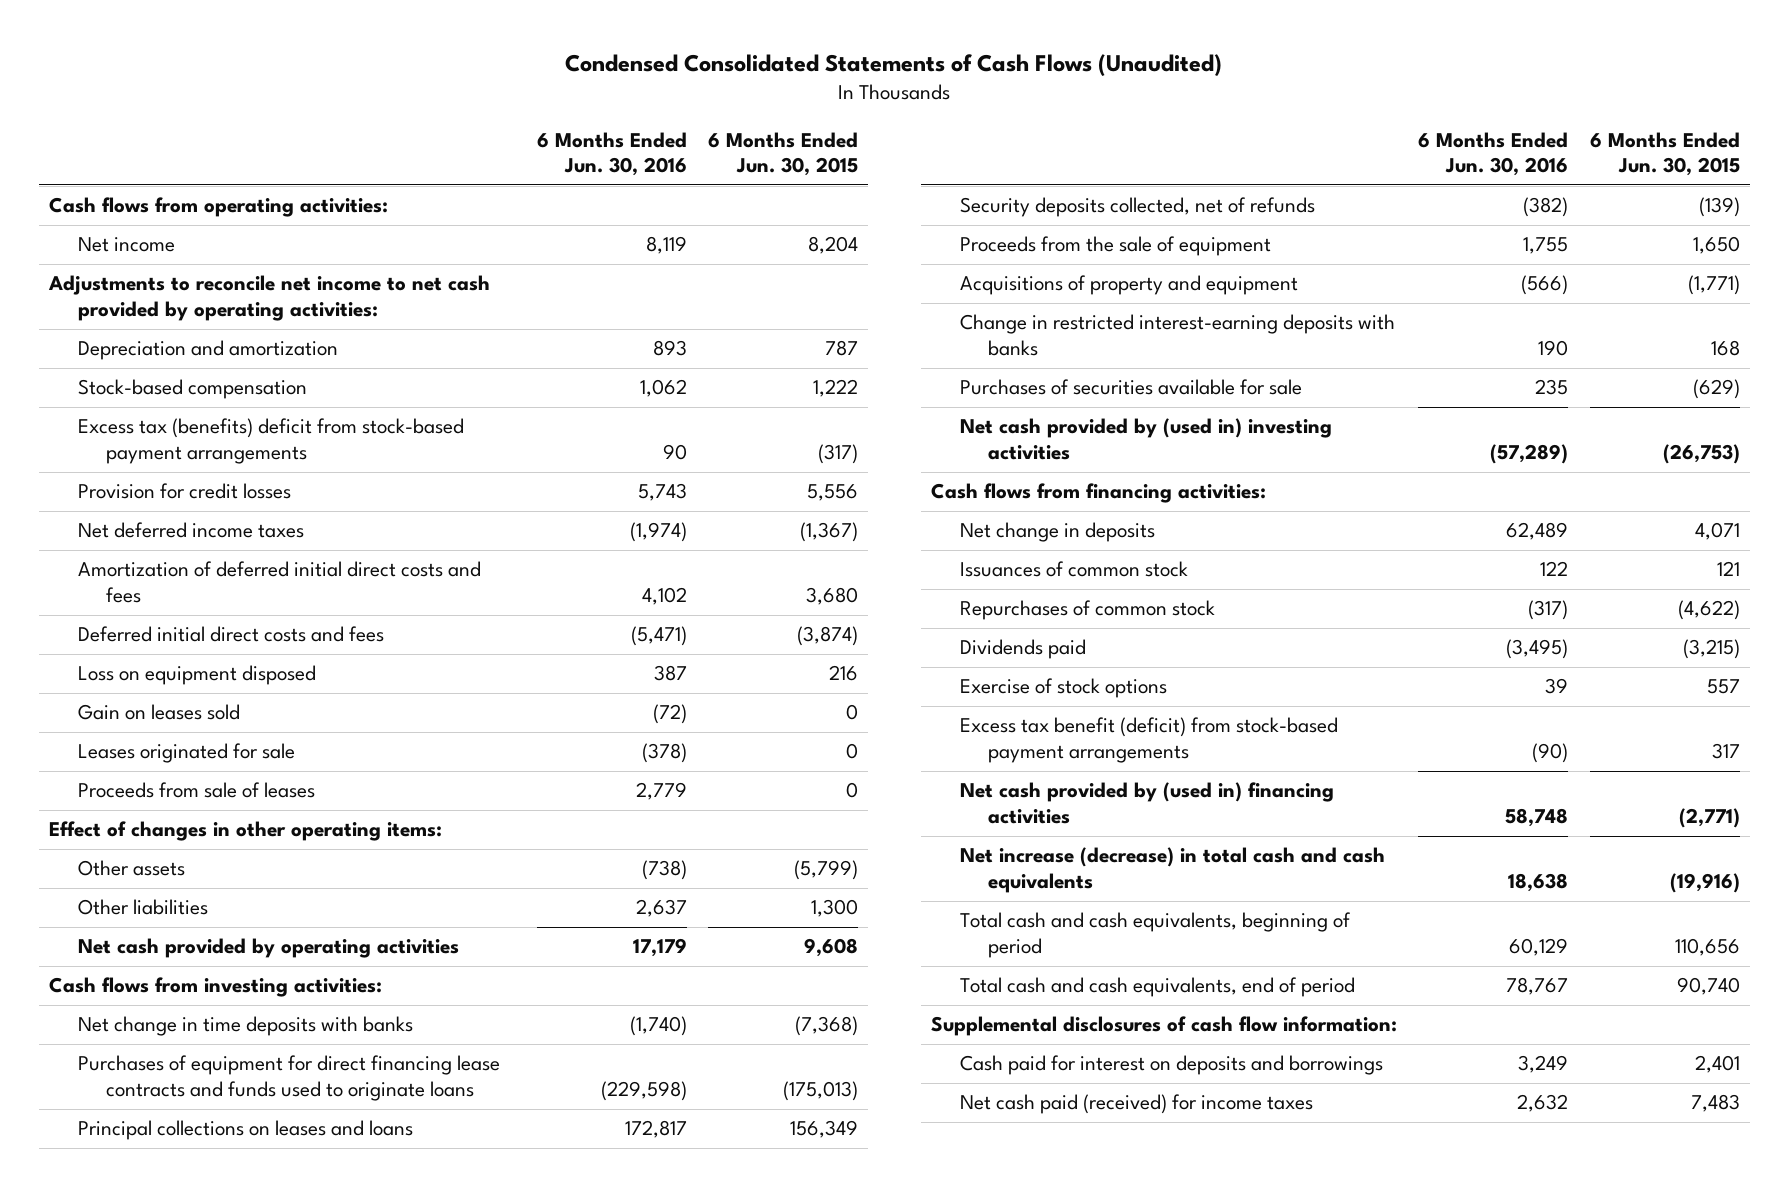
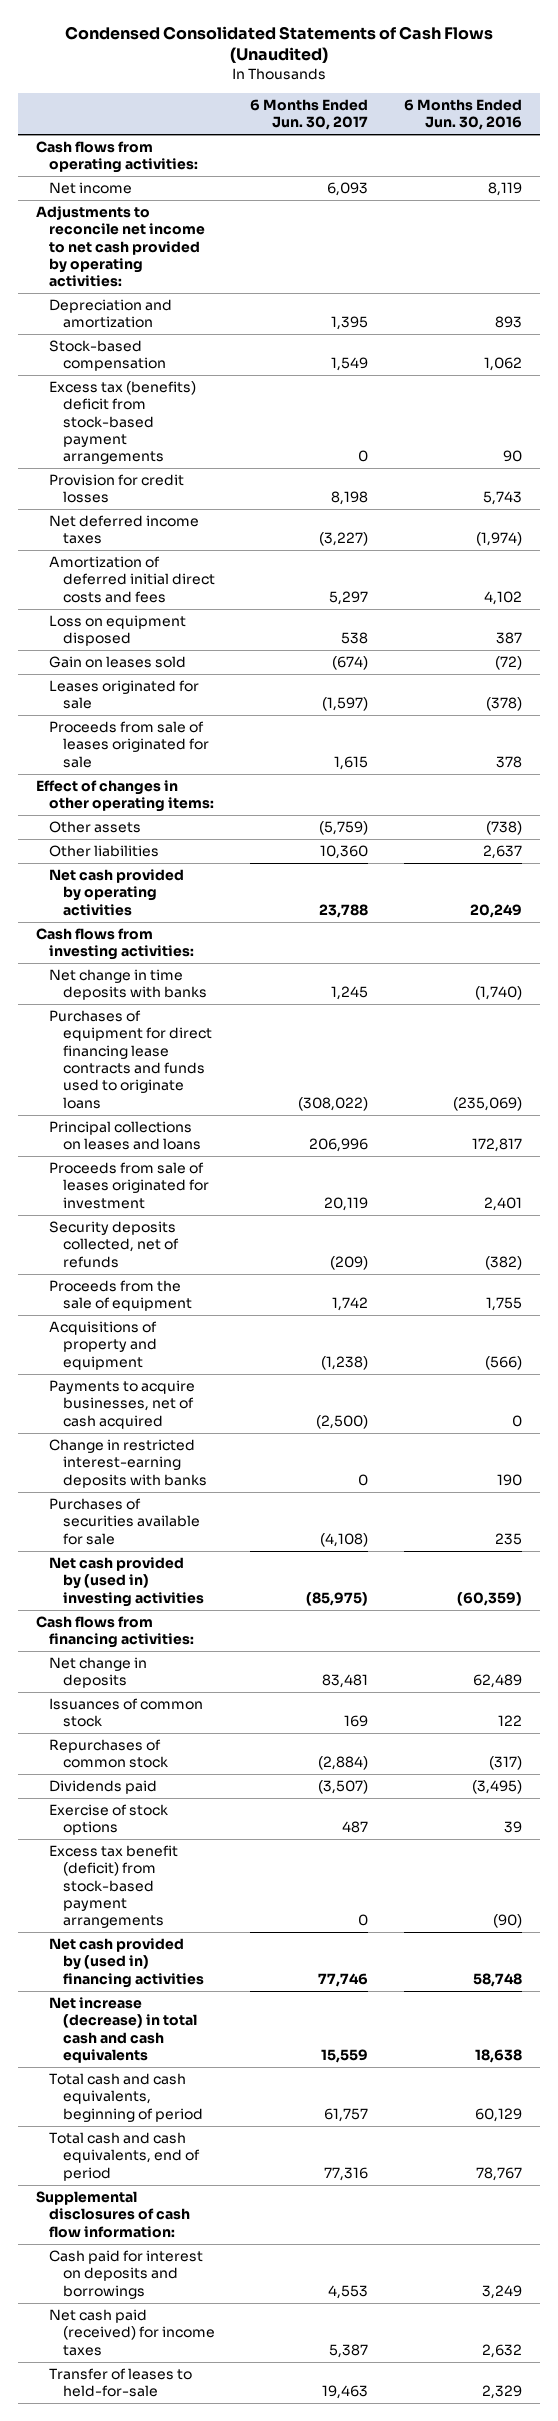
[707,131,858,177] 6 Months Ended Jun. 30, 2015 -> none
none -> [250,98,369,131] 6 Months Ended Jun. 30, 2017
[77,626,384,643] Deferred initial direct costs and fees -> none
[77,782,315,799] Proceeds from sale of leases -> [49,720,209,768] Proceeds from sale of leases originated for sale
[635,782,687,801] 2,779 -> [496,755,523,768] 378
[632,938,687,958] 17,179 -> [470,903,523,918] 20,249
[600,1081,687,1102] (229,598) -> [453,1096,523,1111] (235,069)
none -> [49,1161,209,1209] Proceeds from sale of leases originated for investment
none -> [49,1379,196,1429] Payments to acquire businesses, net of cash acquired
[1490,444,1569,465] (57,289) -> [457,1591,523,1606] (60,359)
none -> [49,2367,193,2398] Transfer of leases to held-for-sale

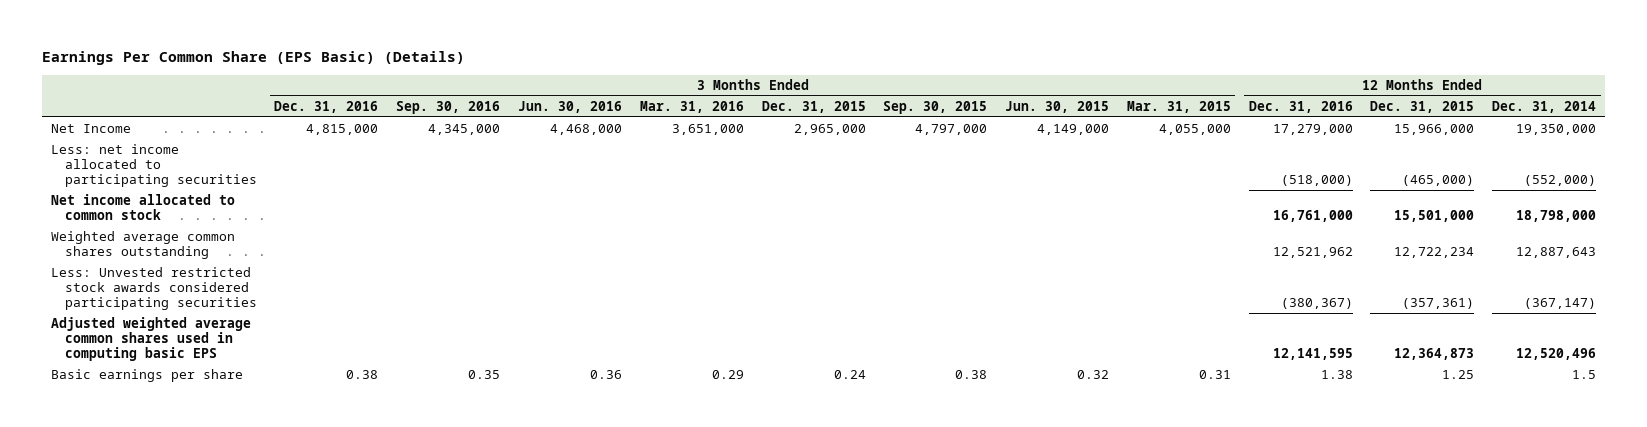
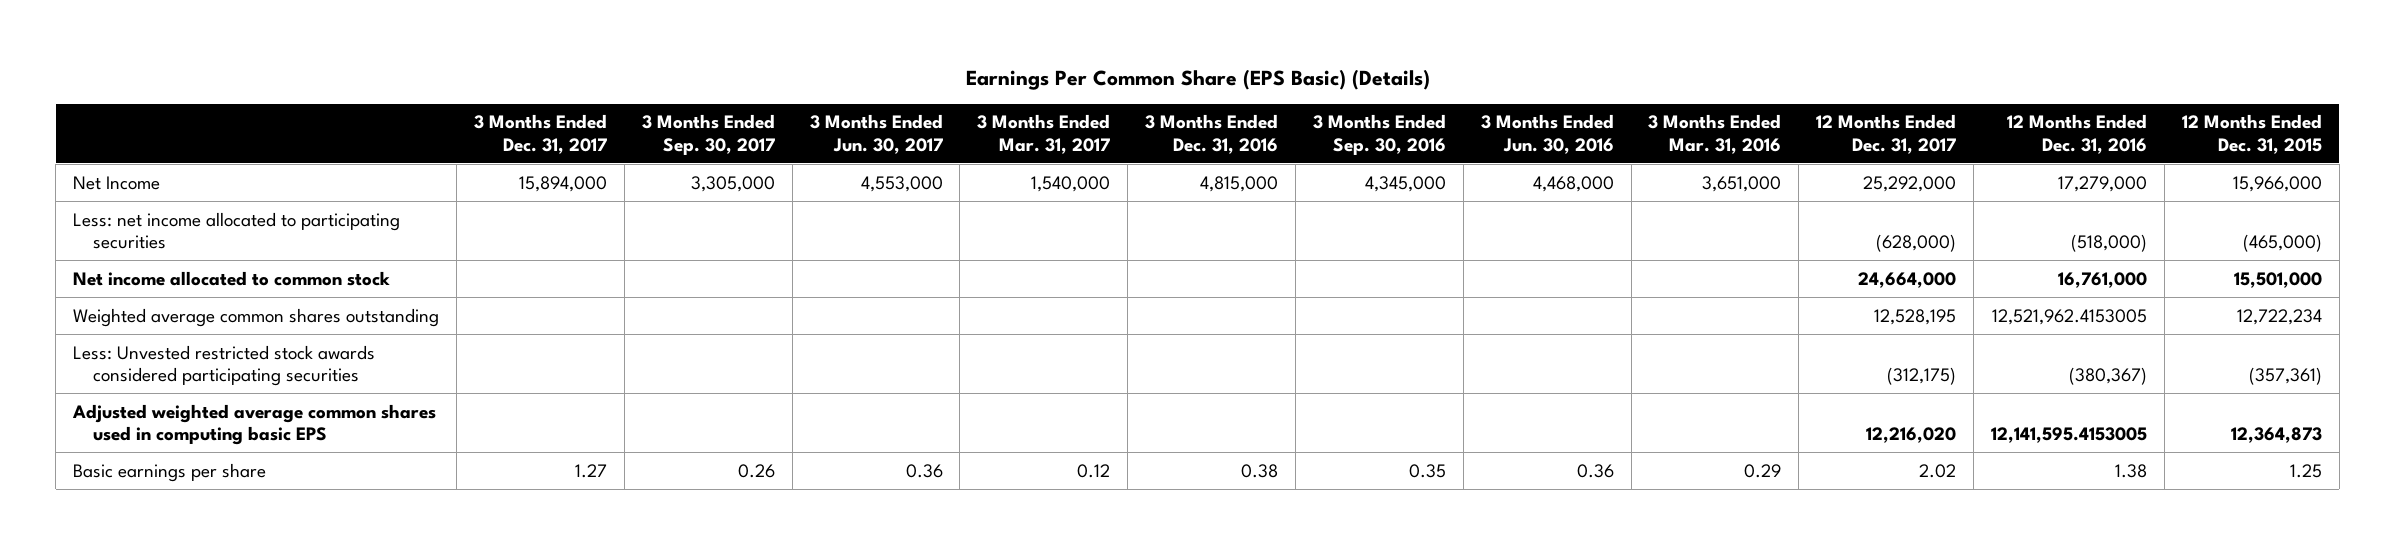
[761,100,866,113] Dec. 31, 2015 -> none
[883,100,988,114] Sep. 30, 2015 -> none
[1005,100,1110,113] Jun. 30, 2015 -> none
[1126,100,1231,113] Mar. 31, 2015 -> none
[1492,100,1597,113] Dec. 31, 2014 -> none
none -> [474,114,608,154] 3 Months Ended Dec. 31, 2017
none -> [641,114,775,155] 3 Months Ended Sep. 30, 2017
none -> [809,114,943,154] 3 Months Ended Jun. 30, 2017
none -> [977,114,1111,154] 3 Months Ended Mar. 31, 2017
none -> [1816,114,1957,154] 12 Months Ended Dec. 31, 2017
[1272,247,1353,259] 12,521,962 -> [1991,308,2147,325] 12,521,962.4153005
[1272,348,1353,361] 12,141,595 -> [1990,426,2147,443] 12,141,595.4153005

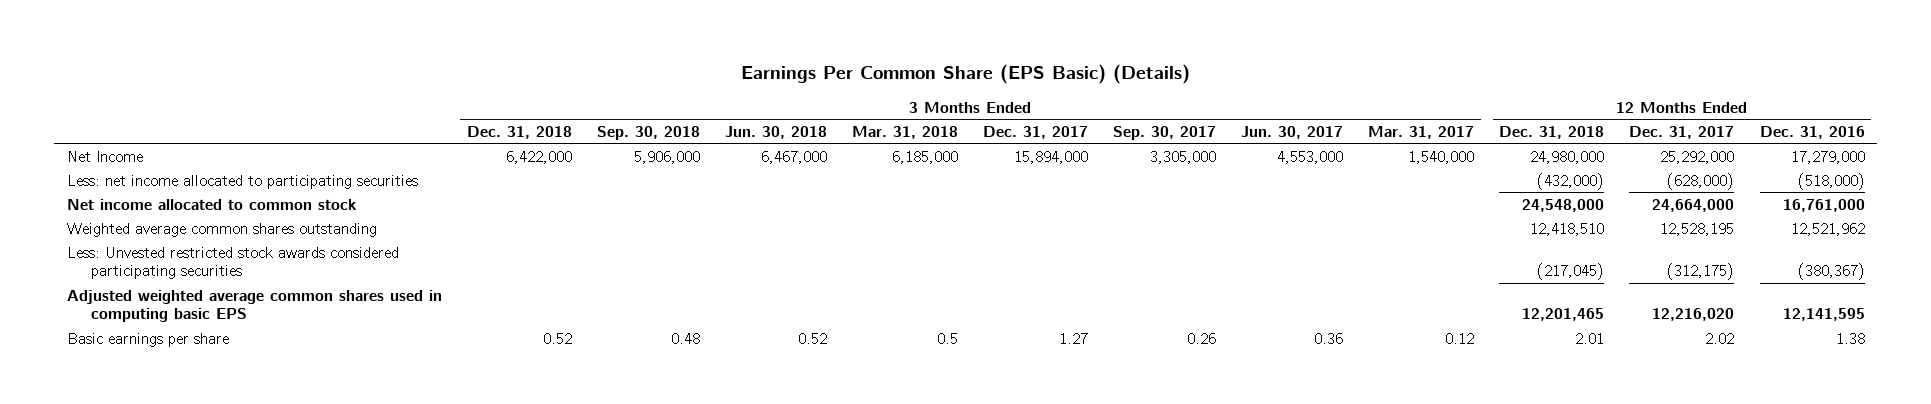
[1145,114,1279,154] 3 Months Ended Dec. 31, 2016 -> none
[1312,114,1446,155] 3 Months Ended Sep. 30, 2016 -> none
[1480,114,1614,154] 3 Months Ended Jun. 30, 2016 -> none
[1648,114,1782,154] 3 Months Ended Mar. 31, 2016 -> none
[2181,114,2322,154] 12 Months Ended Dec. 31, 2015 -> none
none -> [466,125,572,139] Dec. 31, 2018
none -> [596,125,700,140] Sep. 30, 2018
none -> [724,125,827,139] Jun. 30, 2018
none -> [851,125,958,139] Mar. 31, 2018
none -> [1499,125,1605,139] Dec. 31, 2018
[1991,308,2147,325] 12,521,962.4153005 -> [1790,222,1865,236] 12,521,962
[1990,426,2147,443] 12,141,595.4153005 -> [1782,308,1865,322] 12,141,595

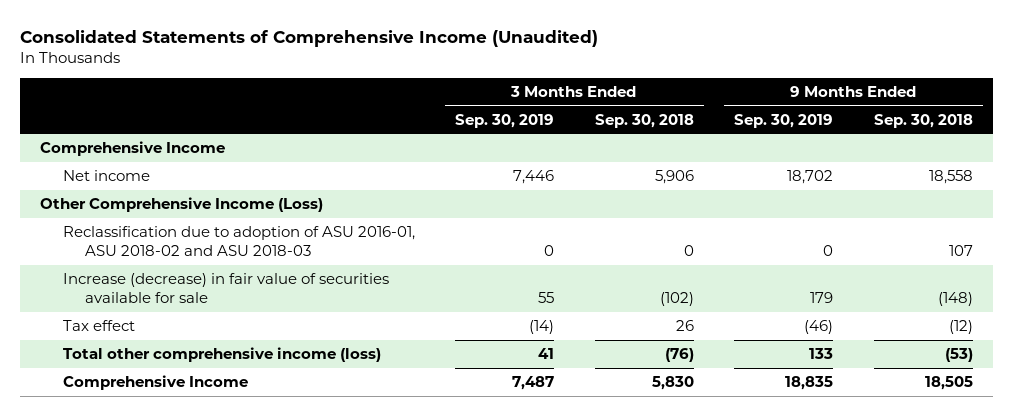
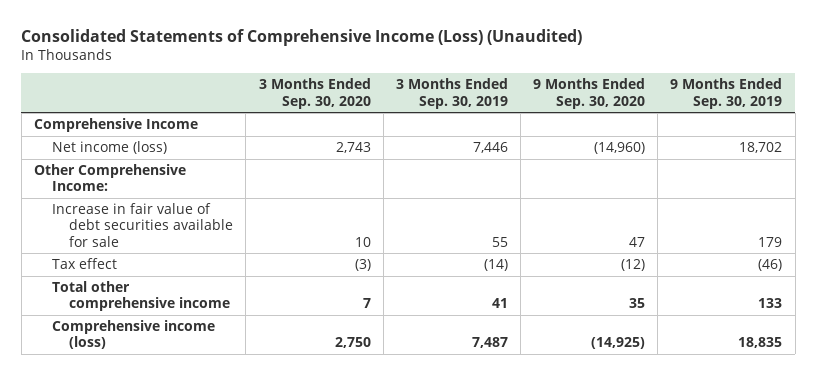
[19,29,598,47] Consolidated Statements of Comprehensive Income (Unaudited) -> [21,29,583,47] Consolidated Statements of Comprehensive Income (Loss) (Unaudited)
[594,113,694,128] Sep. 30, 2018 -> none
[873,113,973,128] Sep. 30, 2018 -> none
none -> [258,78,371,109] 3 Months Ended Sep. 30, 2020
none -> [533,78,646,109] 9 Months Ended Sep. 30, 2020
[62,226,415,257] Reclassification due to adoption of ASU 2016-01, ASU 2018-02 and ASU 2018-03 -> none
[62,170,150,182] Net income -> [51,141,167,155] Net income (loss)
[39,197,323,213] Other Comprehensive Income (Loss) -> [34,164,187,192] Other Comprehensive Income:
[62,273,389,304] Increase (decrease) in fair value of securities available for sale -> [51,203,234,247] Increase in fair value of debt securities available for sale
[62,347,381,363] Total other comprehensive income (loss) -> [51,281,231,312] Total other comprehensive income
[62,375,248,391] Comprehensive Income -> [51,320,215,350] Comprehensive income (loss)

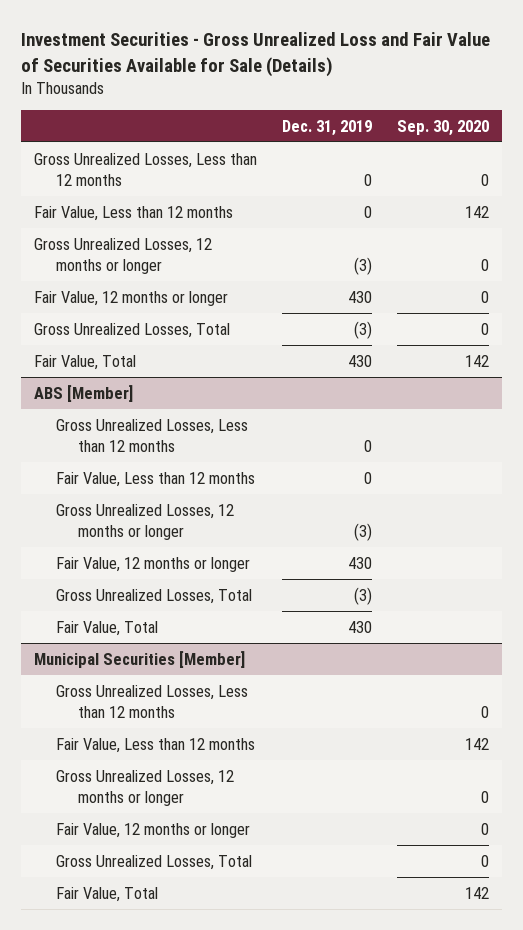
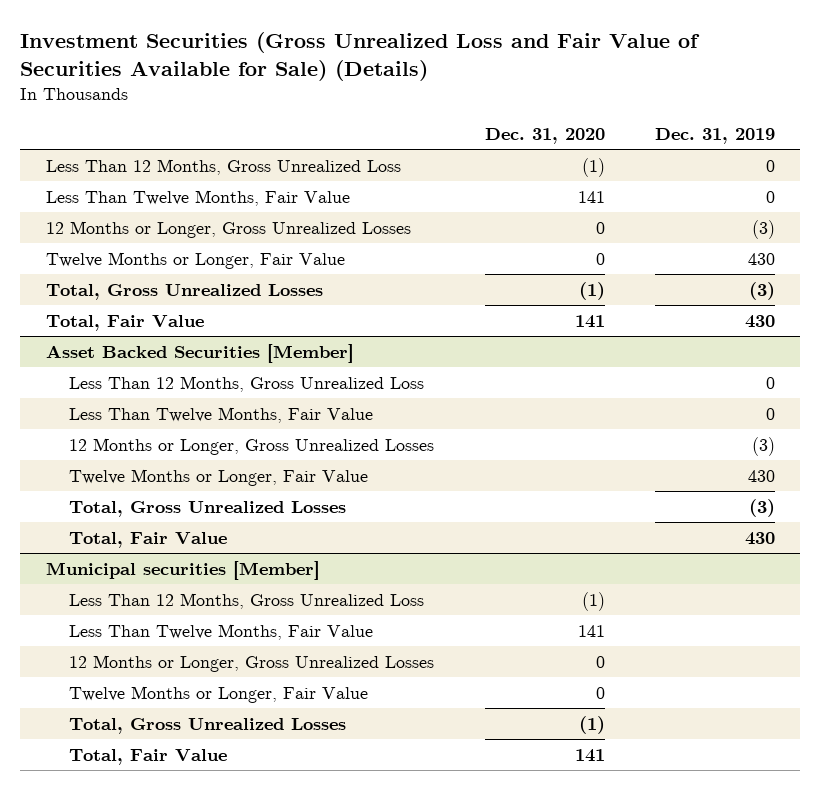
[20,32,490,77] Investment Securities - Gross Unrealized Loss and Fair Value of Securities Available for Sale (Details) -> [20,32,701,82] Investment Securities (Gross Unrealized Loss and Fair Value of Securities Available for Sale) (Details)
[396,119,489,136] Sep. 30, 2020 -> none
none -> [484,128,605,145] Dec. 31, 2020
[33,152,257,186] Gross Unrealized Losses, Less than 12 months -> [45,158,401,175] Less Than 12 Months, Gross Unrealized Loss
[33,205,233,221] Fair Value, Less than 12 months -> [45,189,350,206] Less Than Twelve Months, Fair Value
[33,237,212,274] Gross Unrealized Losses, 12 months or longer -> [45,220,411,238] 12 Months or Longer, Gross Unrealized Losses
[33,290,228,306] Fair Value, 12 months or longer -> [45,251,345,269] Twelve Months or Longer, Fair Value
[33,322,230,338] Gross Unrealized Losses, Total -> [45,283,323,300] Total, Gross Unrealized Losses
[33,354,136,370] Fair Value, Total -> [45,314,204,331] Total, Fair Value
[33,384,133,402] ABS [Member] -> [45,343,354,363] Asset Backed Securities [Member]
[55,418,248,452] Gross Unrealized Losses, Less than 12 months -> [69,375,425,392] Less Than 12 Months, Gross Unrealized Loss
[55,471,255,487] Fair Value, Less than 12 months -> [69,406,374,423] Less Than Twelve Months, Fair Value
[55,503,234,540] Gross Unrealized Losses, 12 months or longer -> [69,437,435,455] 12 Months or Longer, Gross Unrealized Losses
[55,556,250,572] Fair Value, 12 months or longer -> [69,468,369,486] Twelve Months or Longer, Fair Value
[55,588,252,604] Gross Unrealized Losses, Total -> [69,500,347,517] Total, Gross Unrealized Losses
[55,620,158,636] Fair Value, Total -> [69,531,228,548] Total, Fair Value
[33,650,245,668] Municipal Securities [Member] -> [45,560,320,580] Municipal securities [Member]
[55,684,248,718] Gross Unrealized Losses, Less than 12 months -> [69,592,425,609] Less Than 12 Months, Gross Unrealized Loss
[55,737,255,753] Fair Value, Less than 12 months -> [69,623,374,640] Less Than Twelve Months, Fair Value
[55,769,234,806] Gross Unrealized Losses, 12 months or longer -> [69,654,435,672] 12 Months or Longer, Gross Unrealized Losses
[55,822,250,838] Fair Value, 12 months or longer -> [69,685,369,703] Twelve Months or Longer, Fair Value
[55,854,252,870] Gross Unrealized Losses, Total -> [69,717,347,734] Total, Gross Unrealized Losses
[55,886,158,902] Fair Value, Total -> [69,748,228,765] Total, Fair Value

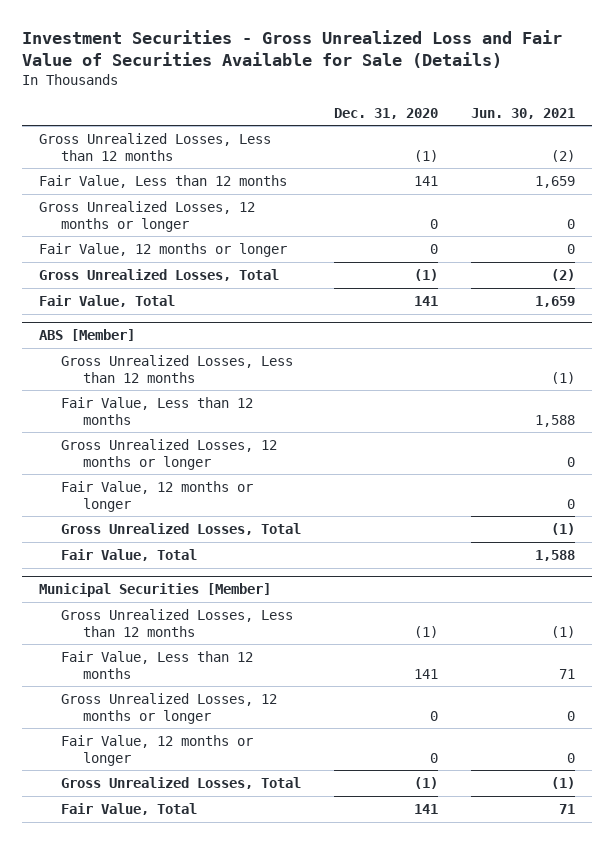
[20,32,701,82] Investment Securities (Gross Unrealized Loss and Fair Value of Securities Available for Sale) (Details) -> [22,30,563,69] Investment Securities - Gross Unrealized Loss and Fair Value of Securities Available for Sale (Details)
[655,128,776,145] Dec. 31, 2019 -> none
none -> [471,107,576,119] Jun. 30, 2021
[45,158,401,175] Less Than 12 Months, Gross Unrealized Loss -> [38,132,271,161] Gross Unrealized Losses, Less than 12 months
[45,189,350,206] Less Than Twelve Months, Fair Value -> [38,174,287,188] Fair Value, Less than 12 months
[45,220,411,238] 12 Months or Longer, Gross Unrealized Losses -> [38,200,255,232] Gross Unrealized Losses, 12 months or longer
[45,251,345,269] Twelve Months or Longer, Fair Value -> [38,242,287,257] Fair Value, 12 months or longer
[45,283,323,300] Total, Gross Unrealized Losses -> [38,268,279,281] Gross Unrealized Losses, Total
[45,314,204,331] Total, Fair Value -> [38,294,175,307] Fair Value, Total
[45,343,354,363] Asset Backed Securities [Member] -> [38,329,135,342] ABS [Member]
[69,375,425,392] Less Than 12 Months, Gross Unrealized Loss -> [60,354,293,383] Gross Unrealized Losses, Less than 12 months
[69,406,374,423] Less Than Twelve Months, Fair Value -> [60,396,253,425] Fair Value, Less than 12 months
[69,437,435,455] 12 Months or Longer, Gross Unrealized Losses -> [60,438,277,470] Gross Unrealized Losses, 12 months or longer
[69,468,369,486] Twelve Months or Longer, Fair Value -> [60,480,253,512] Fair Value, 12 months or longer
[69,500,347,517] Total, Gross Unrealized Losses -> [60,522,301,535] Gross Unrealized Losses, Total
[69,531,228,548] Total, Fair Value -> [60,548,197,561] Fair Value, Total
[45,560,320,580] Municipal securities [Member] -> [38,583,271,598] Municipal Securities [Member]
[69,592,425,609] Less Than 12 Months, Gross Unrealized Loss -> [60,608,293,637] Gross Unrealized Losses, Less than 12 months
[69,623,374,640] Less Than Twelve Months, Fair Value -> [60,650,253,679] Fair Value, Less than 12 months
[69,654,435,672] 12 Months or Longer, Gross Unrealized Losses -> [60,692,277,724] Gross Unrealized Losses, 12 months or longer
[69,685,369,703] Twelve Months or Longer, Fair Value -> [60,734,253,766] Fair Value, 12 months or longer
[69,717,347,734] Total, Gross Unrealized Losses -> [60,776,301,789] Gross Unrealized Losses, Total
[69,748,228,765] Total, Fair Value -> [60,802,197,815] Fair Value, Total

